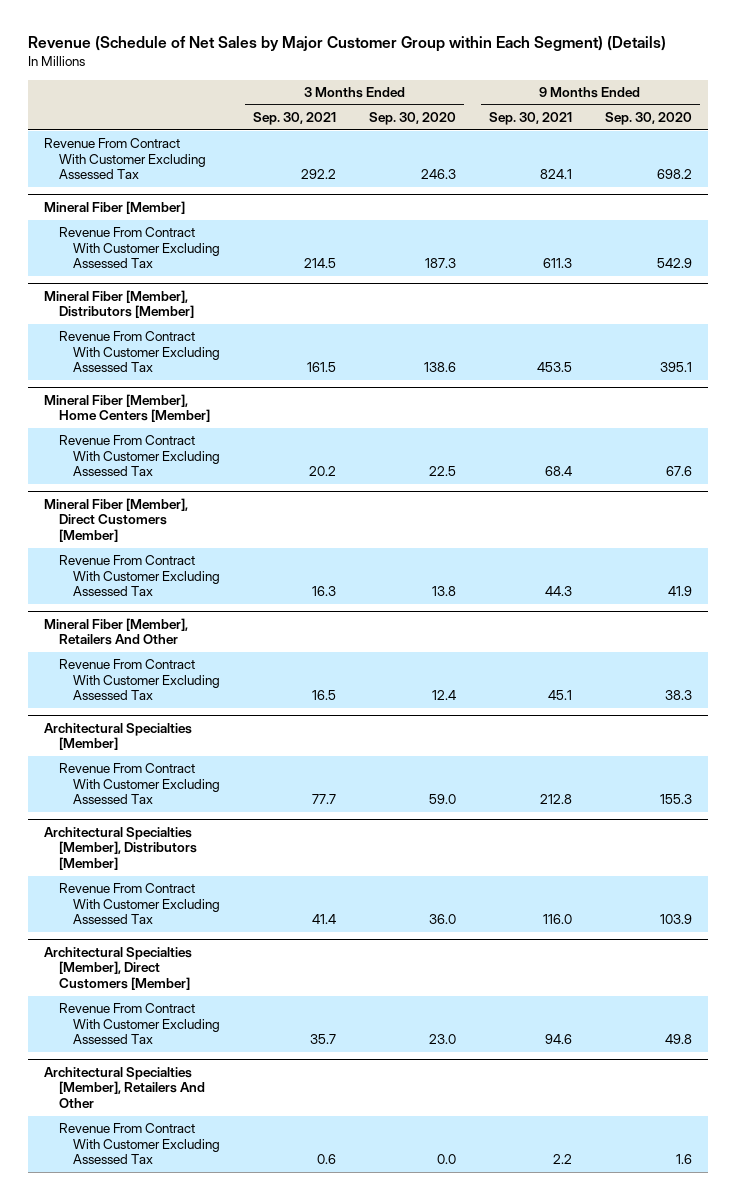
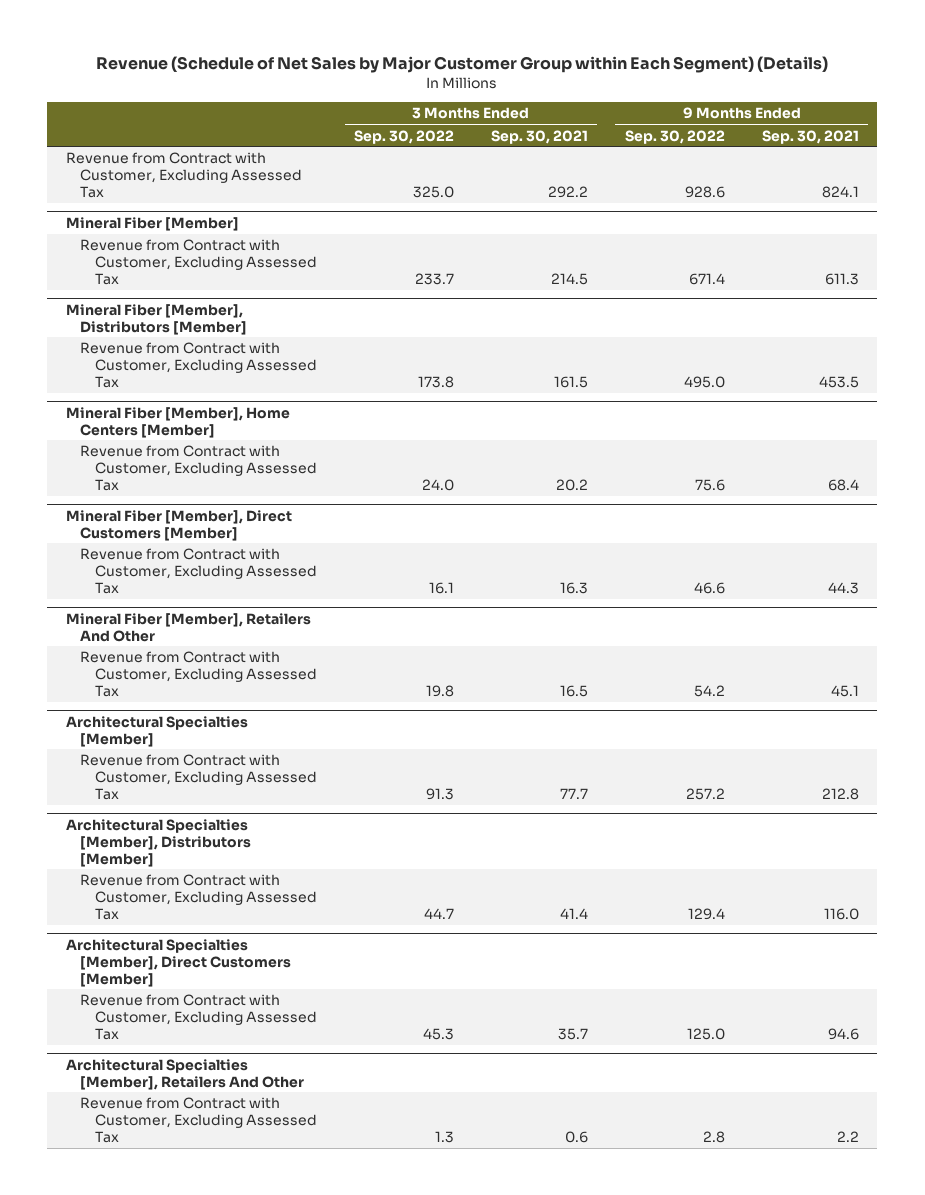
[369,112,457,126] Sep. 30, 2020 -> none
[604,112,692,126] Sep. 30, 2020 -> none
none -> [353,129,454,144] Sep. 30, 2022
none -> [624,129,725,144] Sep. 30, 2022
[44,138,206,180] Revenue From Contract With Customer Excluding Assessed Tax -> [65,152,303,199] Revenue from Contract with Customer, Excluding Assessed Tax
[58,227,221,269] Revenue From Contract With Customer Excluding Assessed Tax -> [80,239,317,286] Revenue from Contract with Customer, Excluding Assessed Tax
[58,331,221,373] Revenue From Contract With Customer Excluding Assessed Tax -> [80,342,317,389] Revenue from Contract with Customer, Excluding Assessed Tax
[58,435,221,477] Revenue From Contract With Customer Excluding Assessed Tax -> [80,445,317,492] Revenue from Contract with Customer, Excluding Assessed Tax
[58,555,221,597] Revenue From Contract With Customer Excluding Assessed Tax -> [80,548,317,595] Revenue from Contract with Customer, Excluding Assessed Tax
[58,659,221,701] Revenue From Contract With Customer Excluding Assessed Tax -> [80,651,317,698] Revenue from Contract with Customer, Excluding Assessed Tax
[58,763,221,805] Revenue From Contract With Customer Excluding Assessed Tax -> [80,754,317,801] Revenue from Contract with Customer, Excluding Assessed Tax
[58,883,221,925] Revenue From Contract With Customer Excluding Assessed Tax -> [80,874,317,921] Revenue from Contract with Customer, Excluding Assessed Tax
[58,1003,221,1045] Revenue From Contract With Customer Excluding Assessed Tax -> [80,994,317,1041] Revenue from Contract with Customer, Excluding Assessed Tax
[58,1123,221,1165] Revenue From Contract With Customer Excluding Assessed Tax -> [80,1097,317,1144] Revenue from Contract with Customer, Excluding Assessed Tax

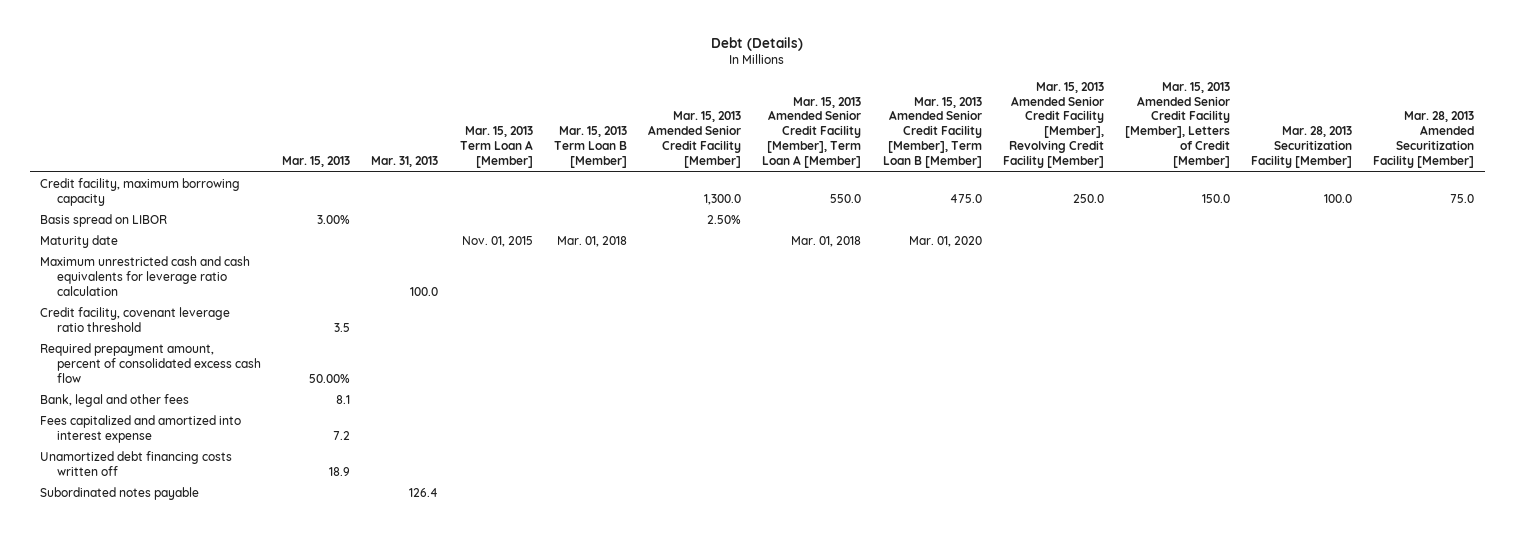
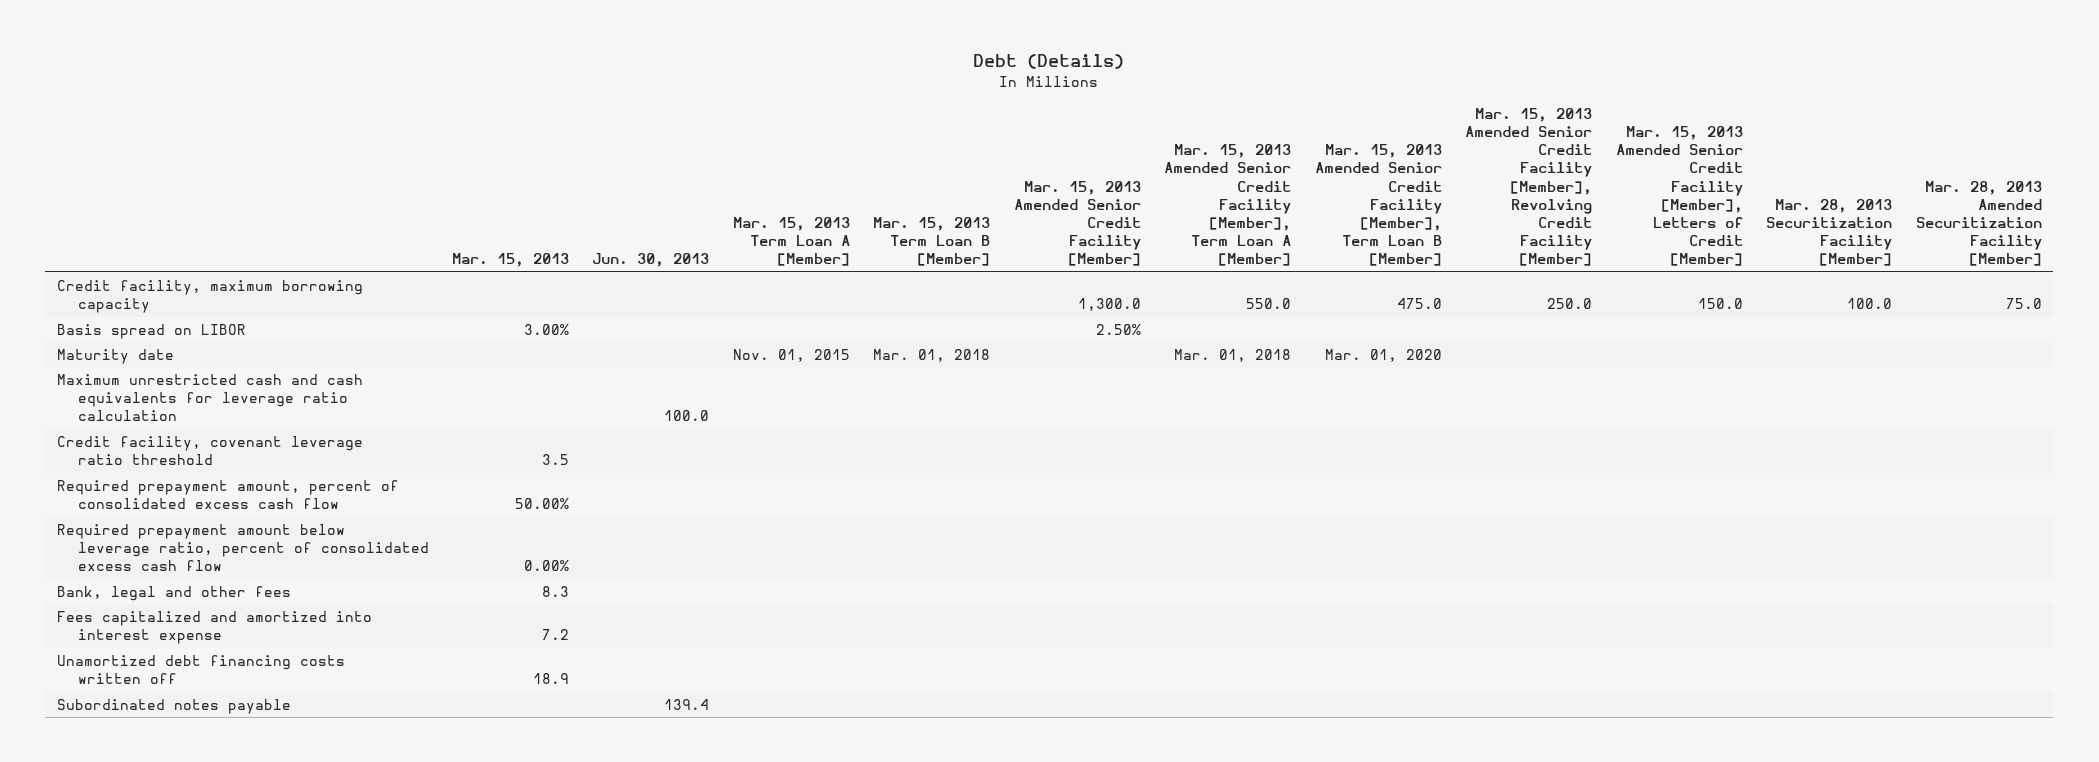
[371,155,439,167] Mar. 31, 2013 -> none
none -> [592,253,710,268] Jun. 30, 2013
none -> [57,524,429,572] Required prepayment amount below leverage ratio, percent of consolidated excess cash flow
[336,394,351,404] 8.1 -> [542,586,570,598] 8.3

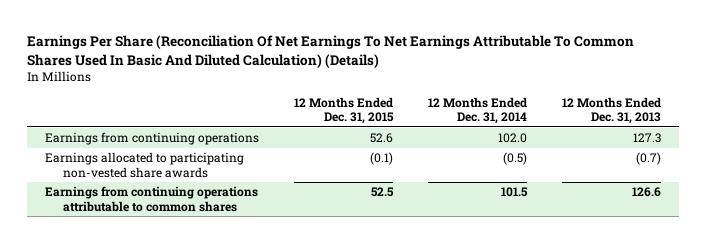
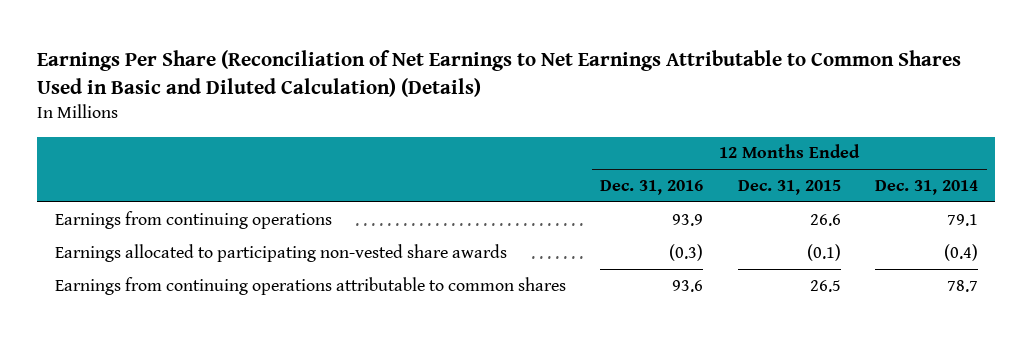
[27,34,635,68] Earnings Per Share (Reconciliation Of Net Earnings To Net Earnings Attributable To Common Shares Used In Basic And Diluted Calculation) (Details) -> [37,49,962,97] Earnings Per Share (Reconciliation of Net Earnings to Net Earnings Attributable to Common Shares Used in Basic and Diluted Calculation) (Details)
[562,96,662,125] 12 Months Ended Dec. 31, 2013 -> none
none -> [600,179,704,195] Dec. 31, 2016
[370,133,394,144] 52.6 -> [809,213,841,226] 26.6
[498,133,528,144] 102.0 -> [947,213,979,226] 79.1
[503,152,528,166] (0.5) -> [944,243,979,261] (0.4)
[371,187,395,198] 52.5 -> [809,279,841,292] 26.5
[501,187,529,198] 101.5 -> [947,279,979,292] 78.7

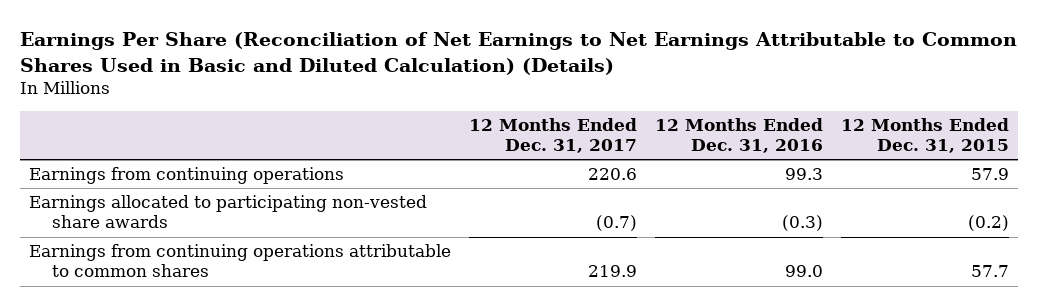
[875,179,979,195] Dec. 31, 2014 -> none
none -> [469,117,638,154] 12 Months Ended Dec. 31, 2017
[672,213,704,226] 93.9 -> [785,168,824,181] 99.3
[809,213,841,226] 26.6 -> [971,168,1010,181] 57.9
[806,243,841,261] (0.1) -> [968,215,1010,232] (0.2)
[672,279,704,292] 93.6 -> [785,265,824,278] 99.0
[809,279,841,292] 26.5 -> [971,265,1010,278] 57.7

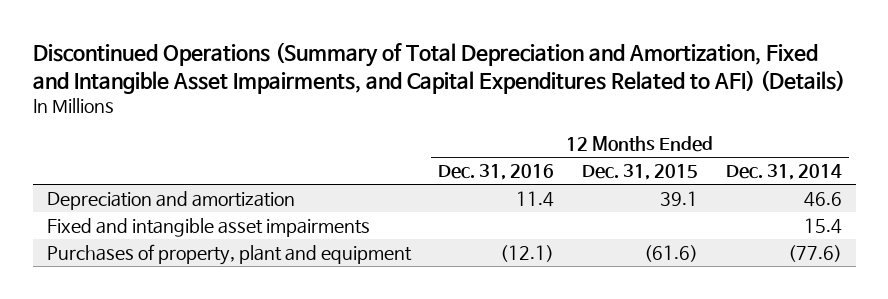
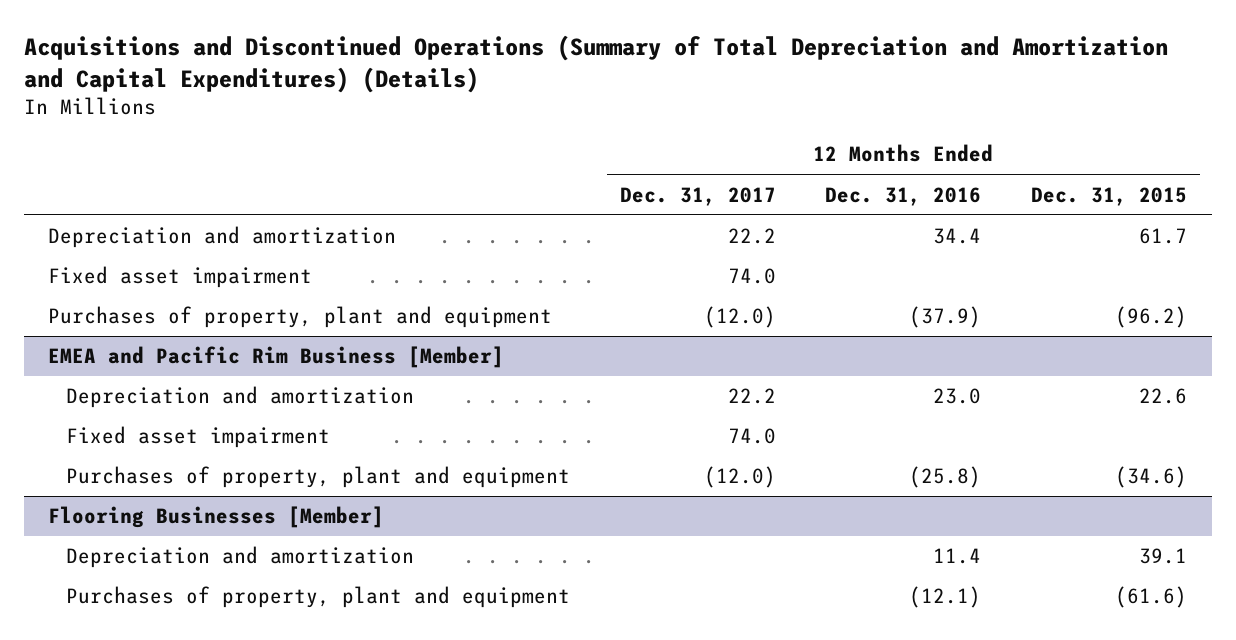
[32,42,845,95] Discontinued Operations (Summary of Total Depreciation and Amortization, Fixed and Intangible Asset Impairments, and Capital Expenditures Related to AFI) (Details) -> [23,35,1168,93] Acquisitions and Discontinued Operations (Summary of Total Depreciation and Amortization and Capital Expenditures) (Details)
[725,164,842,181] Dec. 31, 2014 -> none
none -> [619,186,776,206] Dec. 31, 2017
none -> [48,226,397,249] Depreciation and amortization
none -> [48,266,313,289] Fixed asset impairment
none -> [48,306,553,329] Purchases of property, plant and equipment
none -> [48,346,505,369] EMEA and Pacific Rim Business [Member]
none -> [65,386,414,409] Depreciation and amortization
none -> [65,426,330,449] Fixed asset impairment
none -> [65,466,570,489] Purchases of property, plant and equipment
none -> [48,506,385,529] Flooring Businesses [Member]
[46,218,370,238] Fixed and intangible asset impairments -> none

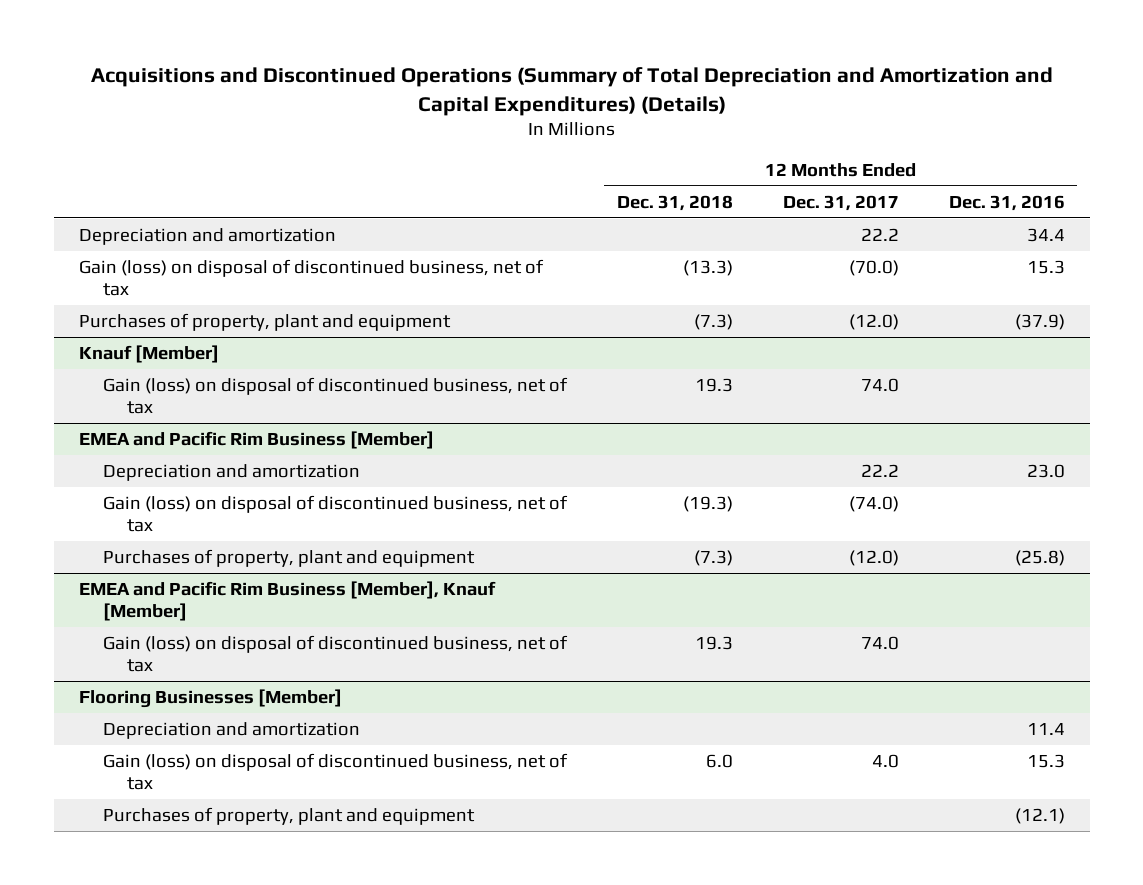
[1031,186,1188,206] Dec. 31, 2015 -> none
none -> [616,194,733,211] Dec. 31, 2018
[48,266,313,289] Fixed asset impairment -> none
none -> [78,258,544,296] Gain (loss) on disposal of discontinued business, net of tax
none -> [78,344,219,363] Knauf [Member]
none -> [102,376,568,414] Gain (loss) on disposal of discontinued business, net of tax
[65,426,330,449] Fixed asset impairment -> none
none -> [102,494,568,532] Gain (loss) on disposal of discontinued business, net of tax
none -> [78,580,496,621] EMEA and Pacific Rim Business [Member], Knauf [Member]
none -> [102,634,568,672] Gain (loss) on disposal of discontinued business, net of tax
none -> [102,752,568,790] Gain (loss) on disposal of discontinued business, net of tax

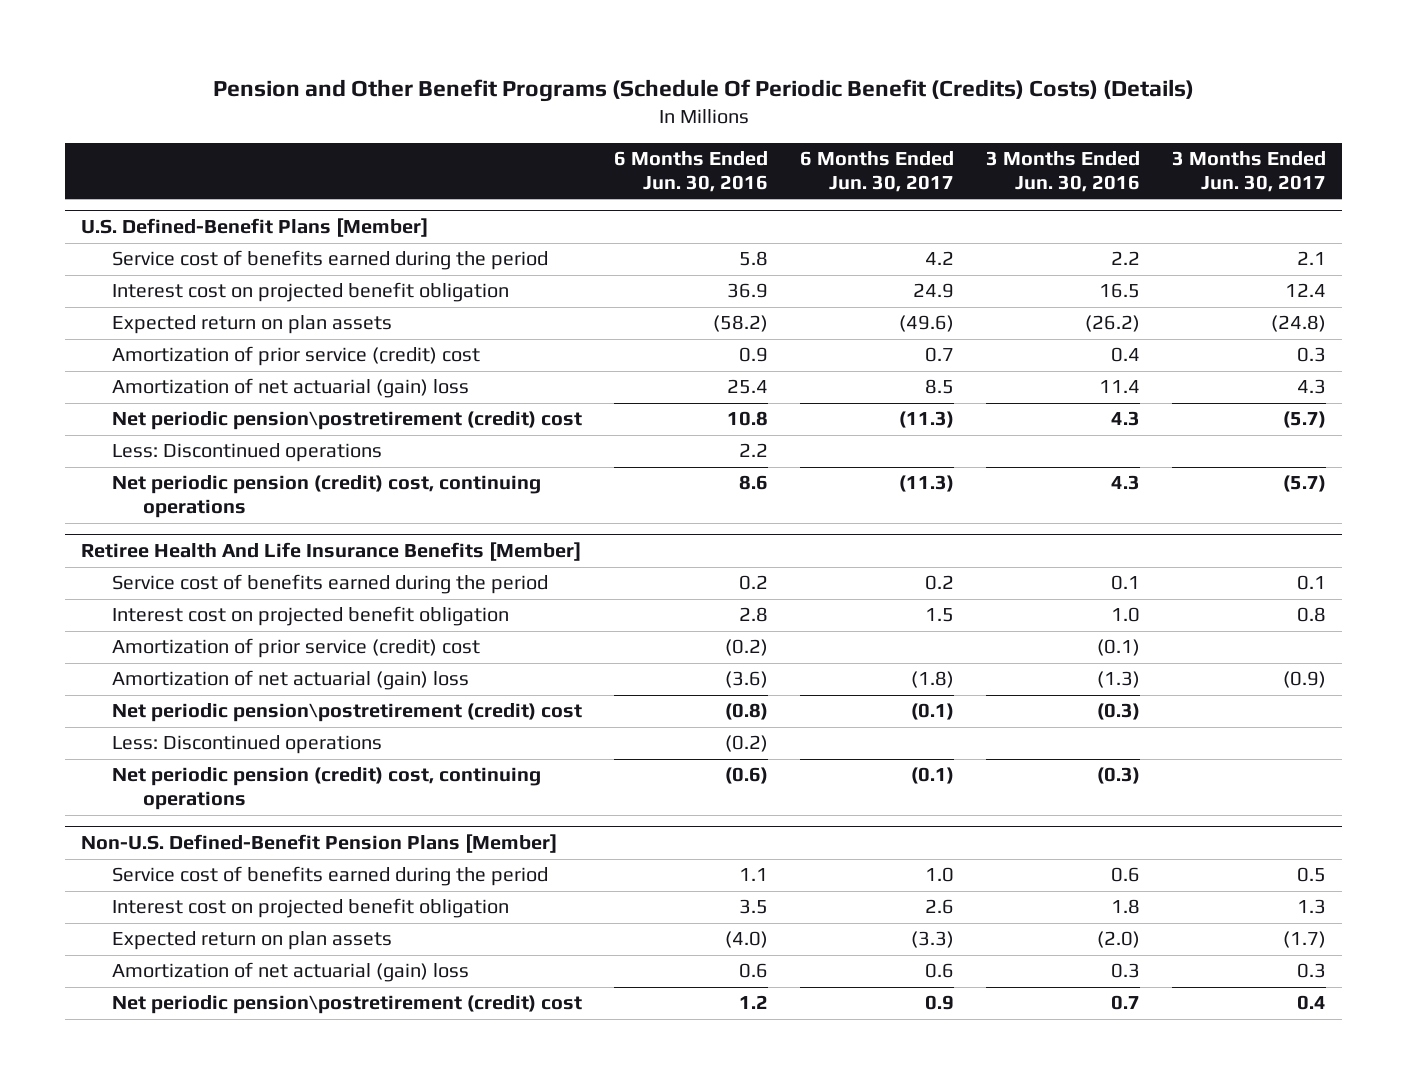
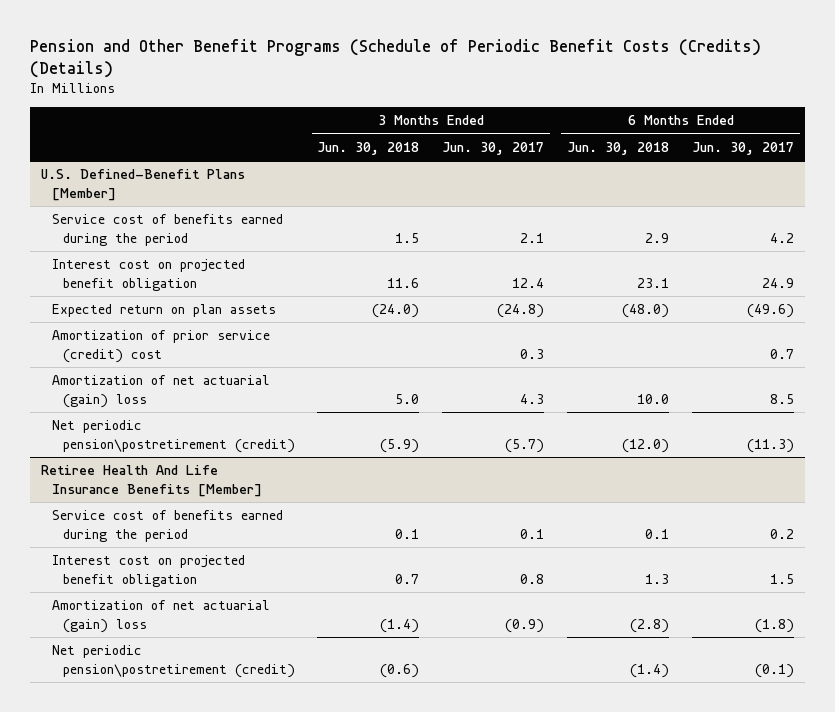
[212,79,1194,103] Pension and Other Benefit Programs (Schedule Of Periodic Benefit (Credits) Costs) (Details) -> [29,38,761,78] Pension and Other Benefit Programs (Schedule of Periodic Benefit Costs (Credits) (Details)
[614,150,769,192] 6 Months Ended Jun. 30, 2016 -> none
[986,150,1141,192] 3 Months Ended Jun. 30, 2016 -> none
none -> [317,141,420,155] Jun. 30, 2018
none -> [567,141,670,155] Jun. 30, 2018
[112,443,383,463] Less: Discontinued operations -> none
[112,475,542,519] Net periodic pension (credit) cost, continuing operations -> none
[112,411,583,431] Net periodic pension\postretirement (credit) cost -> [51,420,295,453] Net periodic pension\postretirement (credit)
[112,638,481,659] Amortization of prior service (credit) cost -> none
[112,735,383,755] Less: Discontinued operations -> none
[112,767,542,811] Net periodic pension (credit) cost, continuing operations -> none
[81,834,558,854] Non-U.S. Defined-Benefit Pension Plans [Member] -> none
[112,866,549,887] Service cost of benefits earned during the period -> none
[112,898,510,919] Interest cost on projected benefit obligation -> none
[112,931,393,951] Expected return on plan assets -> none
[112,962,470,983] Amortization of net actuarial (gain) loss -> none
[112,995,583,1015] Net periodic pension\postretirement (credit) cost -> none
[112,703,583,723] Net periodic pension\postretirement (credit) cost -> [51,645,295,678] Net periodic pension\postretirement (credit)

